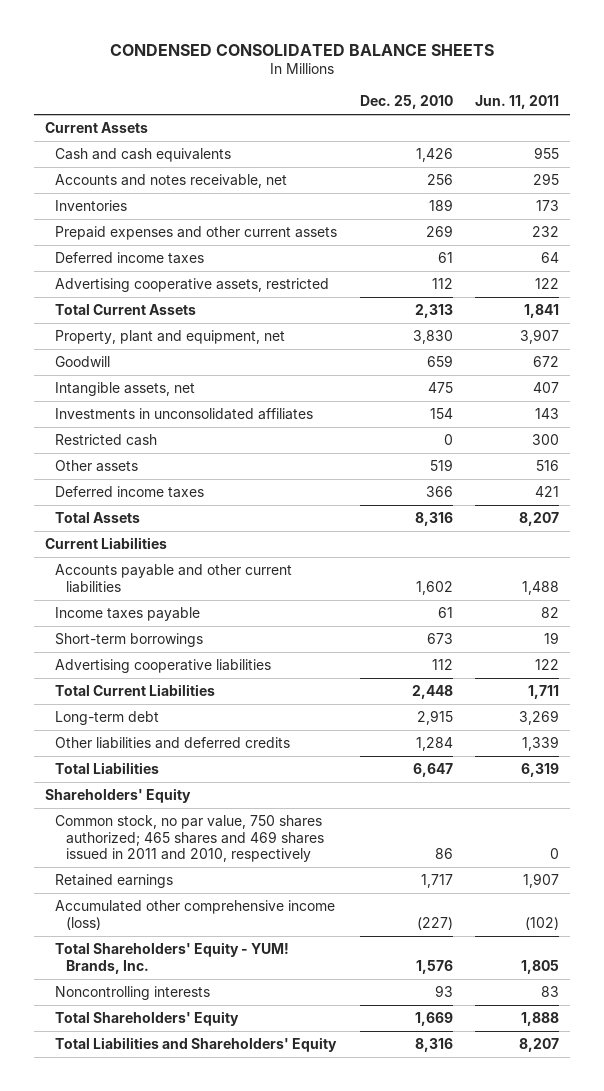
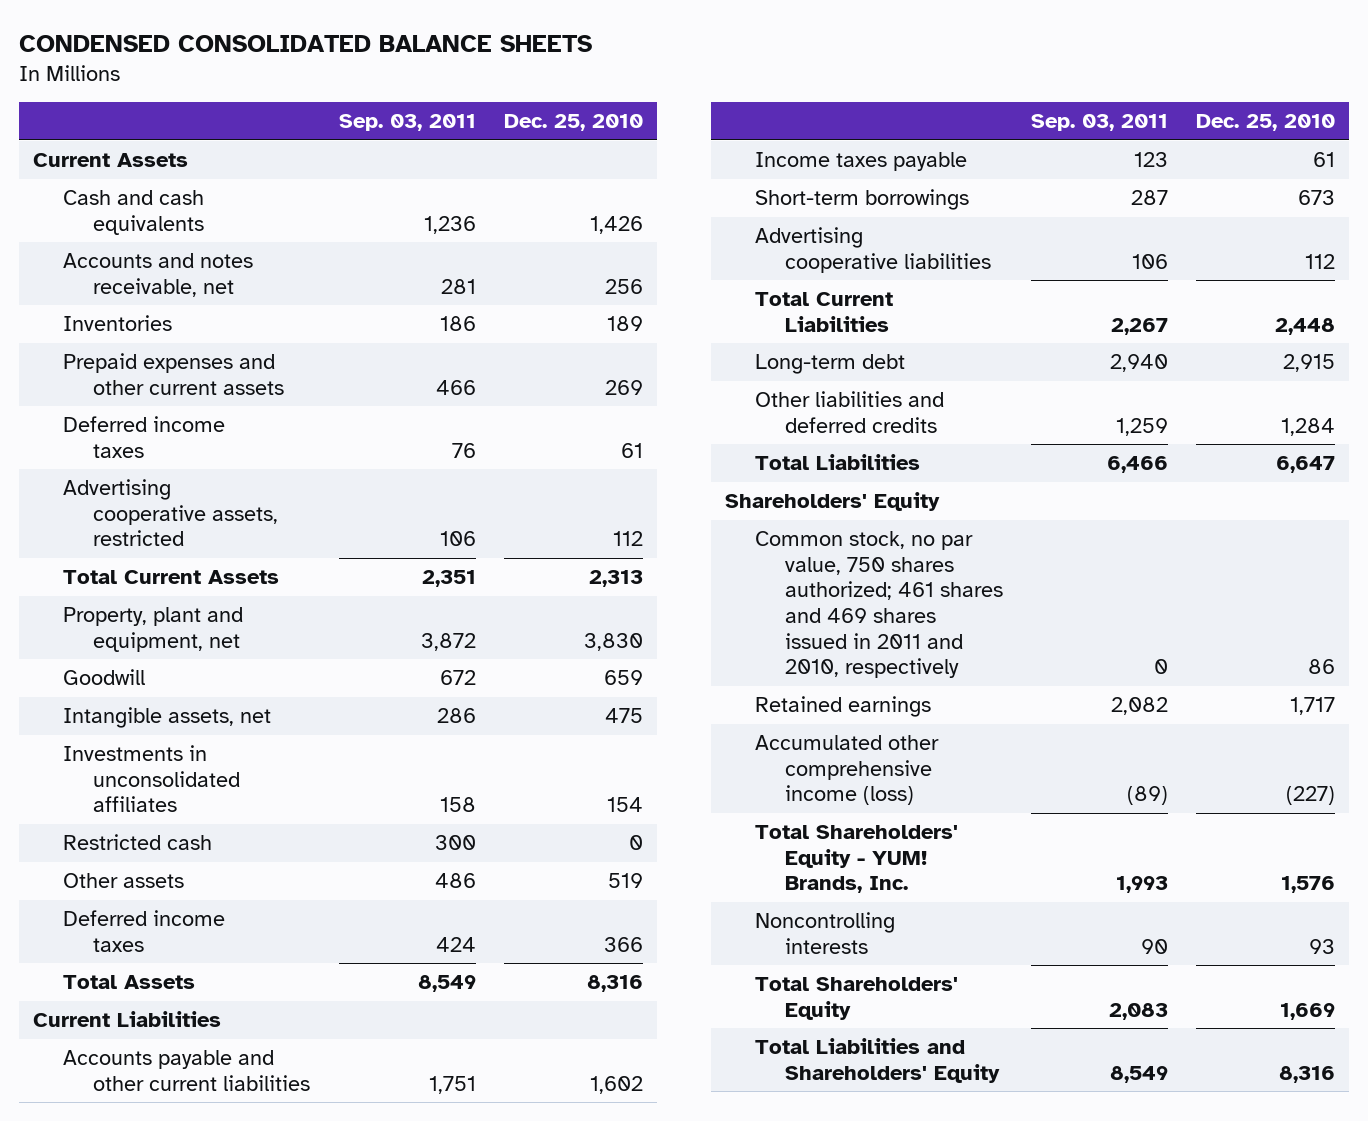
[474,95,559,110] Jun. 11, 2011 -> none
none -> [339,114,477,132] Sep. 03, 2011
[55,815,325,863] Common stock, no par value, 750 shares authorized; 465 shares and 469 shares issued in 2011 and 2010, respectively -> [754,531,1003,679] Common stock, no par value, 750 shares authorized; 461 shares and 469 shares issued in 2011 and 2010, respectively

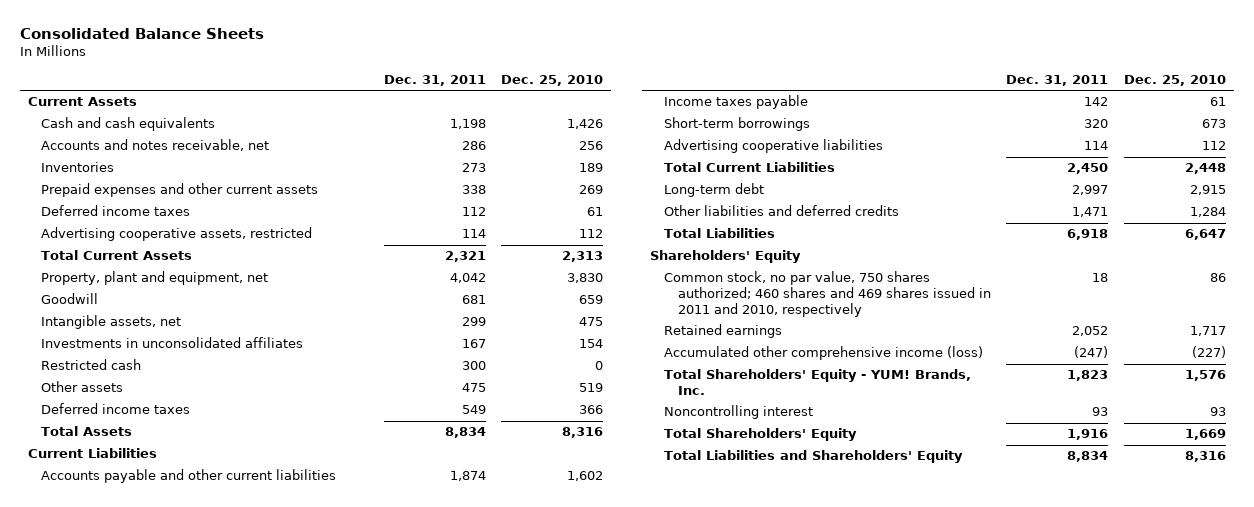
[19,35,593,53] CONDENSED CONSOLIDATED BALANCE SHEETS -> [19,28,264,40] Consolidated Balance Sheets
[339,114,477,132] Sep. 03, 2011 -> none
none -> [383,75,486,87] Dec. 31, 2011
[754,531,1003,679] Common stock, no par value, 750 shares authorized; 461 shares and 469 shares issued in 2011 and 2010, respectively -> [663,271,991,317] Common stock, no par value, 750 shares authorized; 460 shares and 469 shares issued in 2011 and 2010, respectively
[754,912,895,954] Noncontrolling interests -> [663,405,813,420] Noncontrolling interest

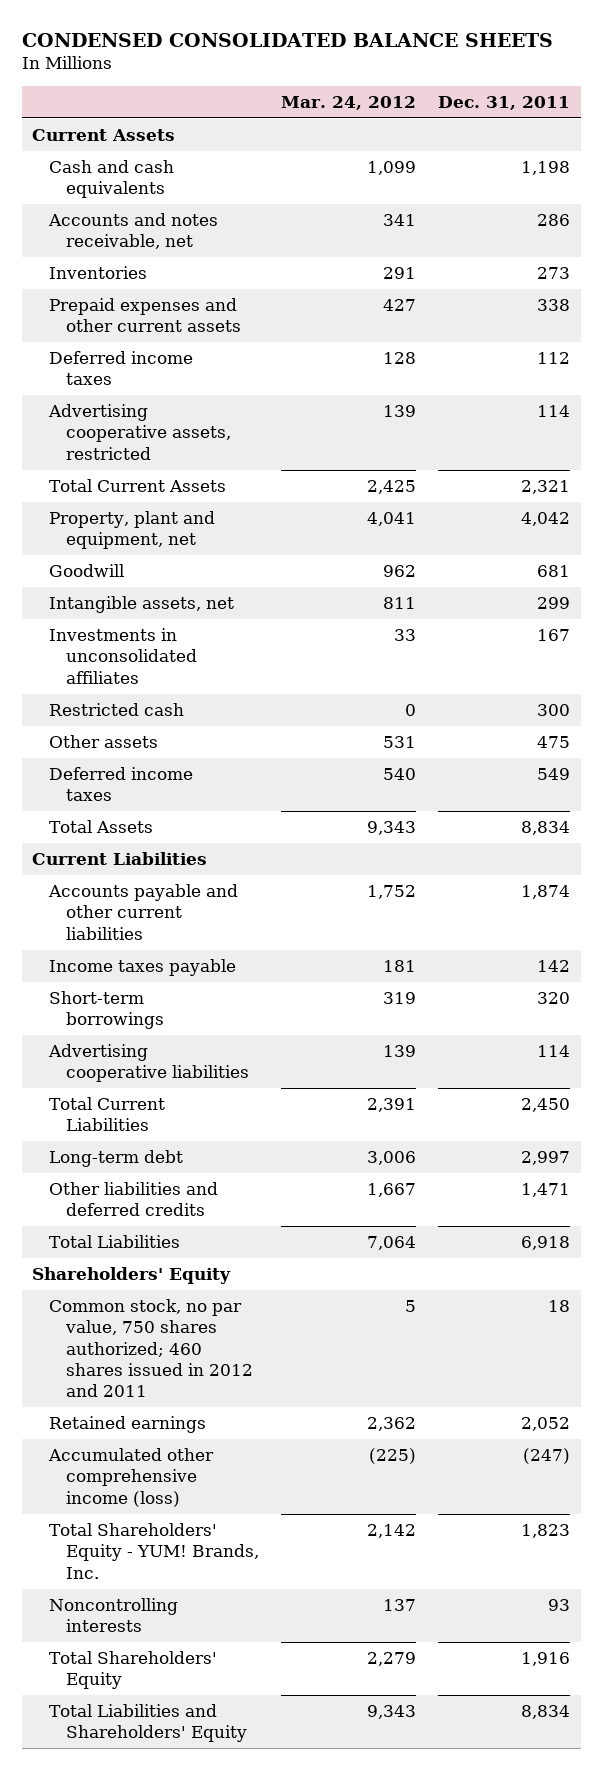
[19,28,264,40] Consolidated Balance Sheets -> [21,33,553,48] CONDENSED CONSOLIDATED BALANCE SHEETS
[501,75,604,87] Dec. 25, 2010 -> none
none -> [281,95,417,110] Mar. 24, 2012
[663,271,991,317] Common stock, no par value, 750 shares authorized; 460 shares and 469 shares issued in 2011 and 2010, respectively -> [49,1299,254,1398] Common stock, no par value, 750 shares authorized; 460 shares issued in 2012 and 2011
[663,405,813,420] Noncontrolling interest -> [49,1598,179,1633] Noncontrolling interests

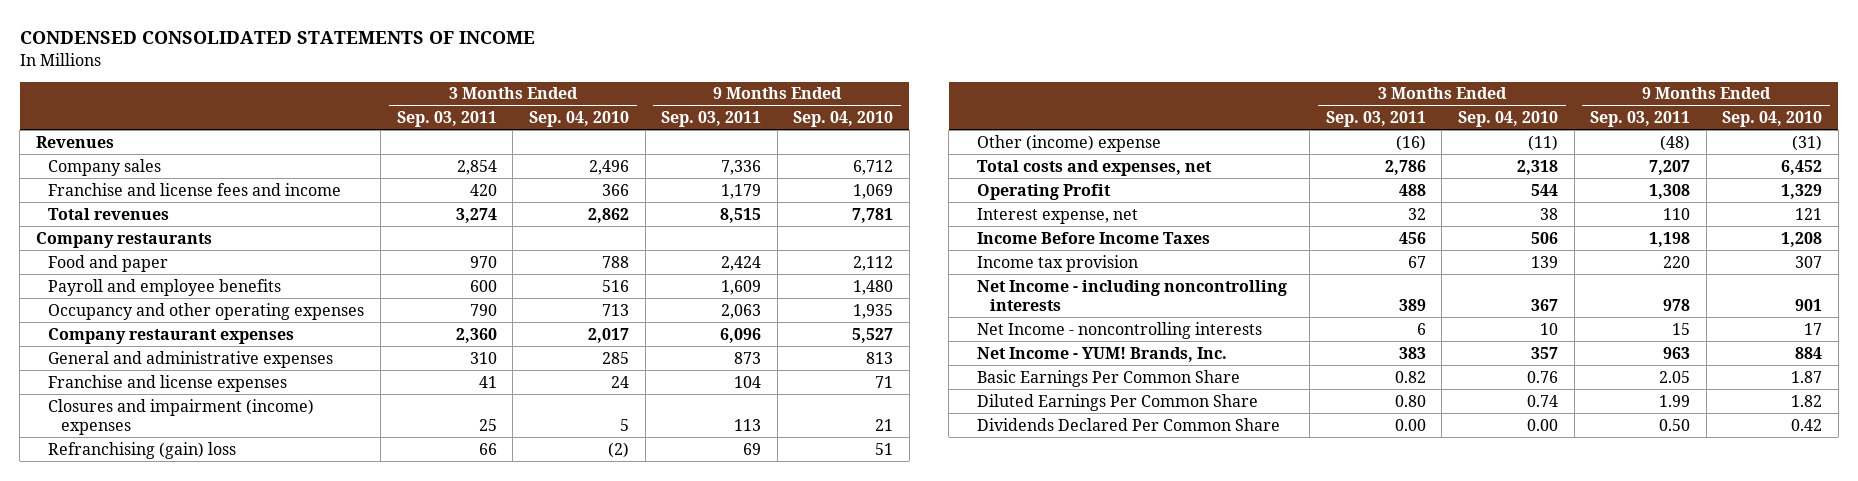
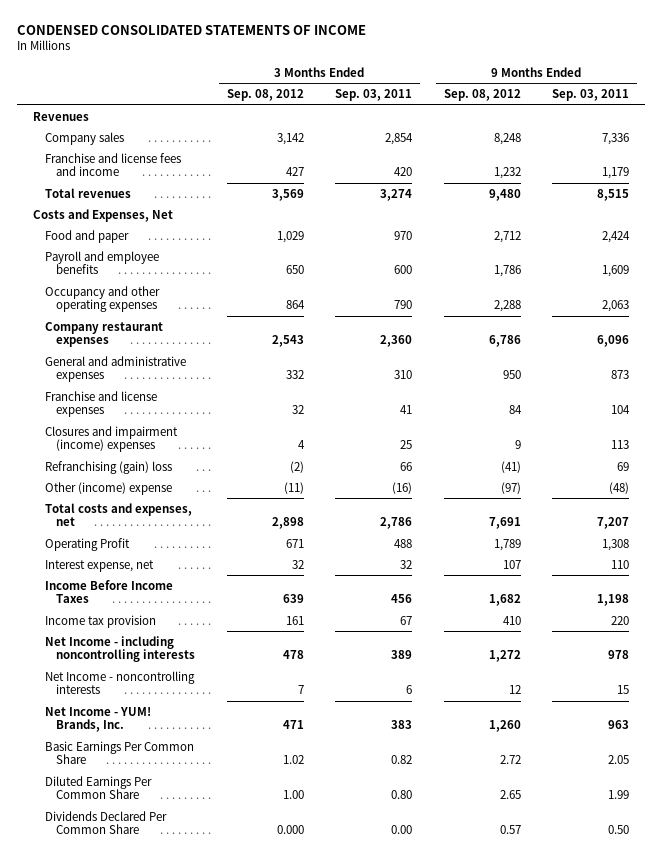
[528,111,629,128] Sep. 04, 2010 -> none
[793,111,894,128] Sep. 04, 2010 -> none
none -> [226,89,304,102] Sep. 08, 2012
none -> [443,89,521,102] Sep. 08, 2012
[36,231,213,248] Company restaurants -> [33,208,174,222] Costs and Expenses, Net

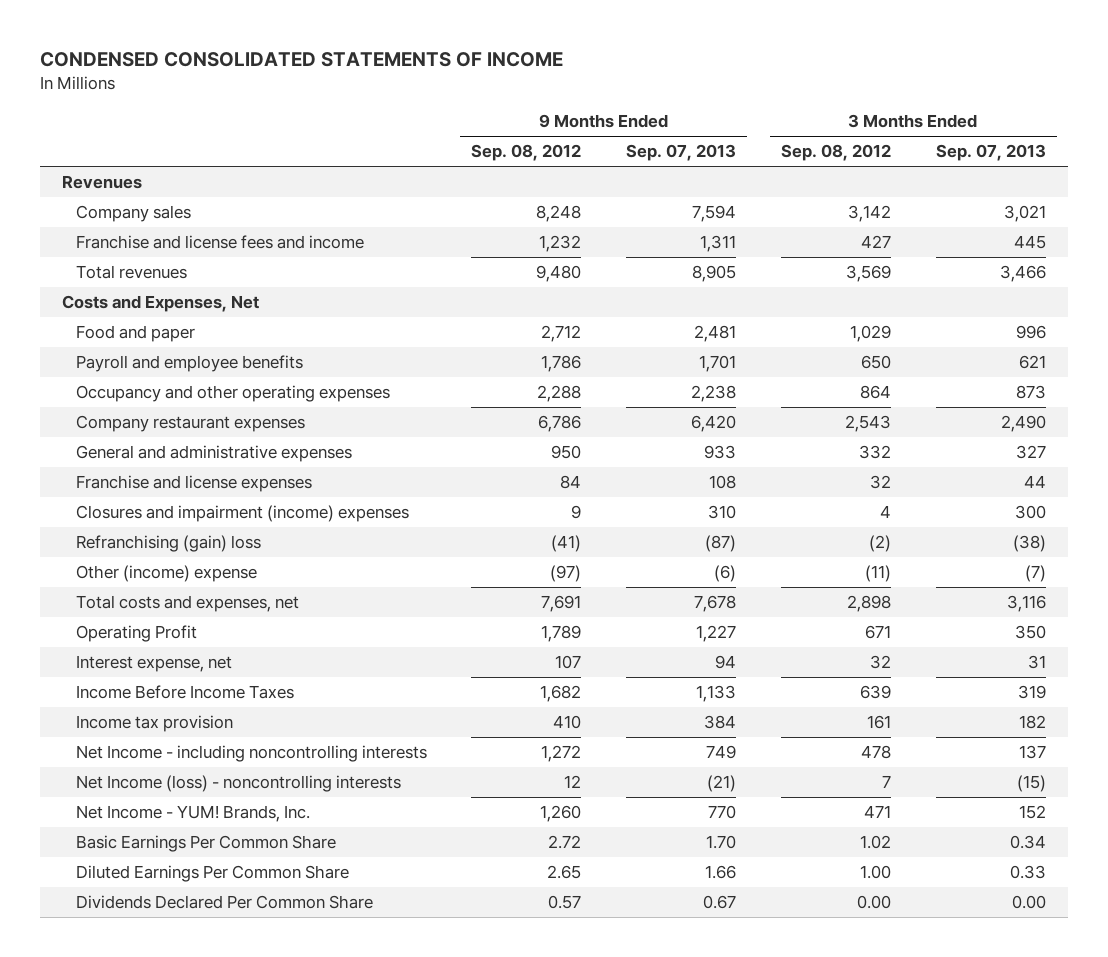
[335,89,413,102] Sep. 03, 2011 -> none
[552,89,630,102] Sep. 03, 2011 -> none
none -> [626,144,737,162] Sep. 07, 2013
none -> [935,144,1046,162] Sep. 07, 2013
[44,670,195,695] Net Income - noncontrolling interests -> [75,775,401,793] Net Income (loss) - noncontrolling interests
[276,825,304,835] 0.000 -> [857,895,892,910] 0.00

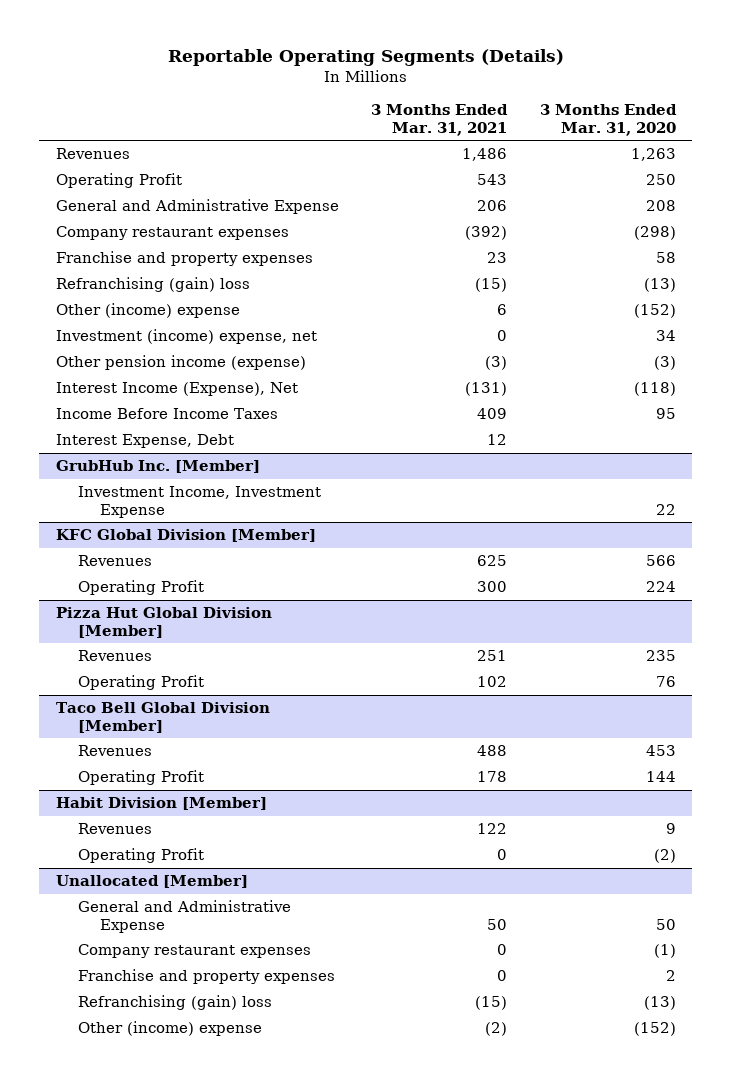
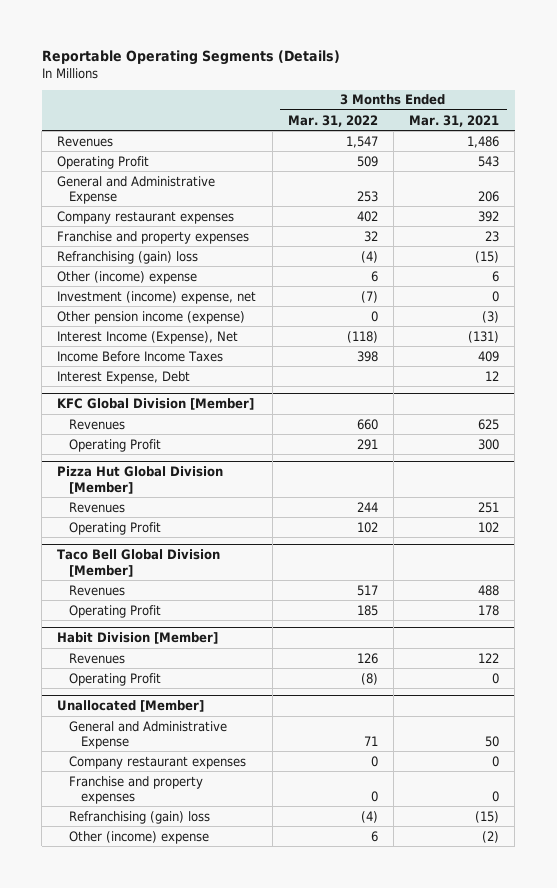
[539,104,677,136] 3 Months Ended Mar. 31, 2020 -> none
none -> [287,114,378,127] Mar. 31, 2022
[465,226,508,241] (392) -> [478,210,500,222] 392
[55,460,260,474] GrubHub Inc. [Member] -> none
[77,486,321,518] Investment Income, Investment Expense -> none

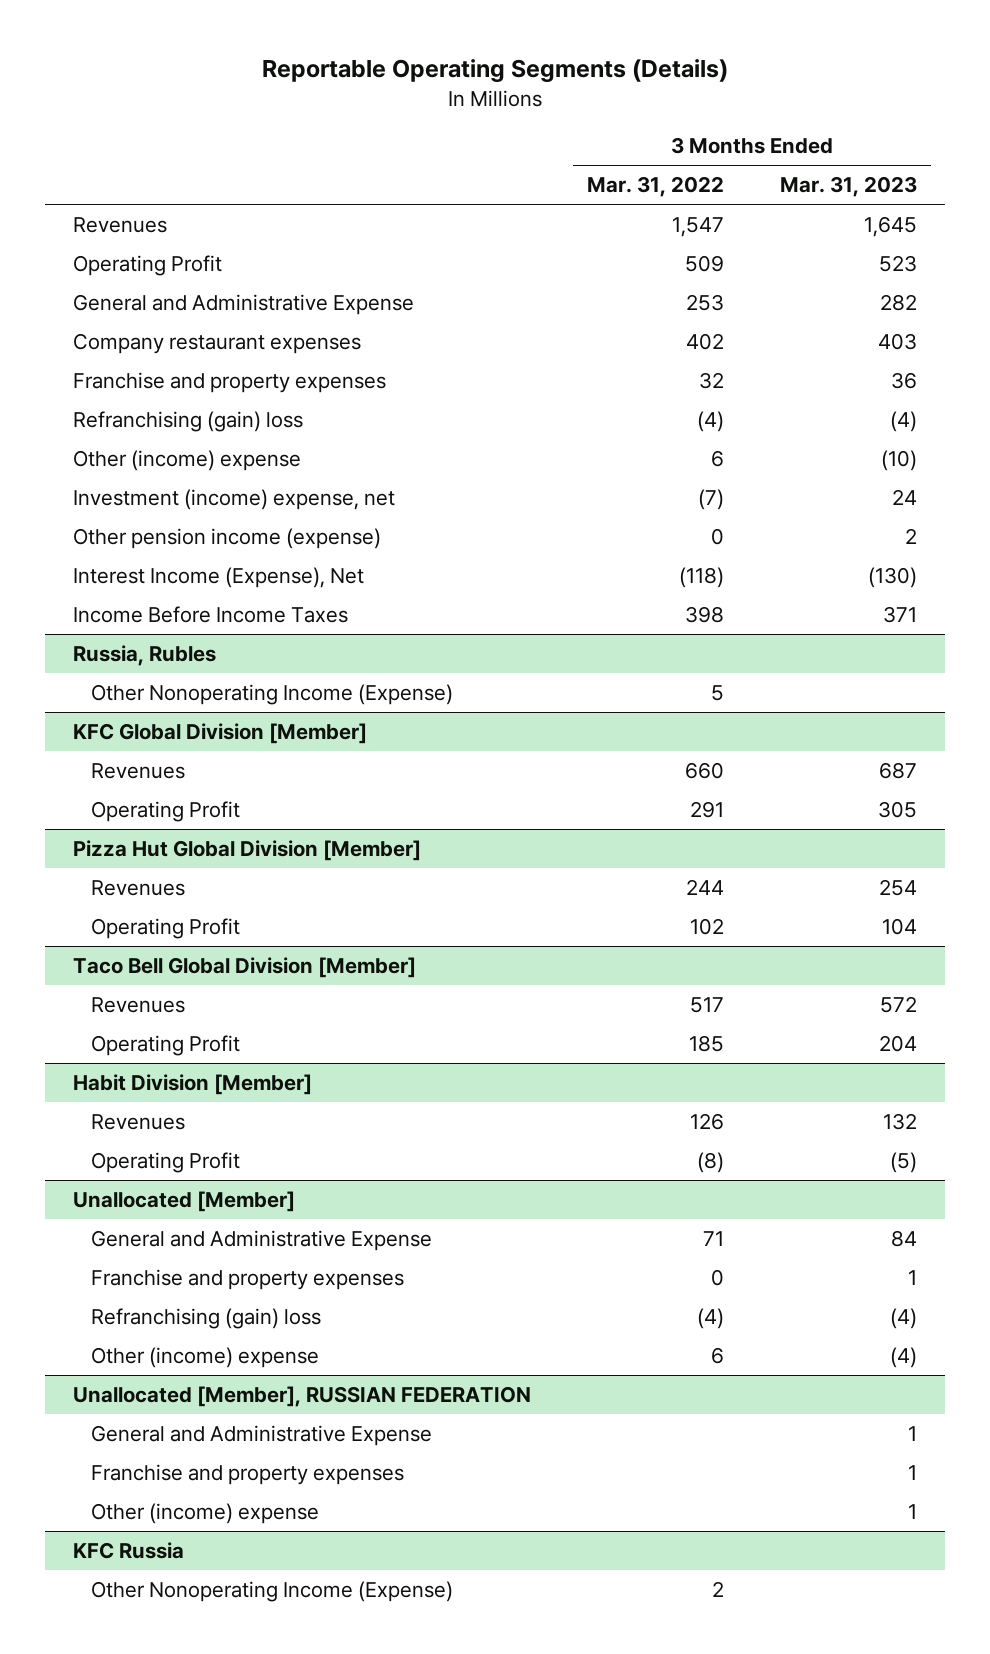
[409,114,500,127] Mar. 31, 2021 -> none
none -> [780,176,918,198] Mar. 31, 2023
[57,370,191,384] Interest Expense, Debt -> none
none -> [73,644,217,666] Russia, Rubles
none -> [91,683,454,705] Other Nonoperating Income (Expense)
[69,755,247,769] Company restaurant expenses -> none
none -> [73,1385,532,1407] Unallocated [Member], RUSSIAN FEDERATION
none -> [91,1424,433,1446] General and Administrative Expense
none -> [91,1463,405,1485] Franchise and property expenses
none -> [91,1502,320,1524] Other (income) expense
none -> [73,1541,185,1559] KFC Russia
none -> [91,1580,454,1602] Other Nonoperating Income (Expense)

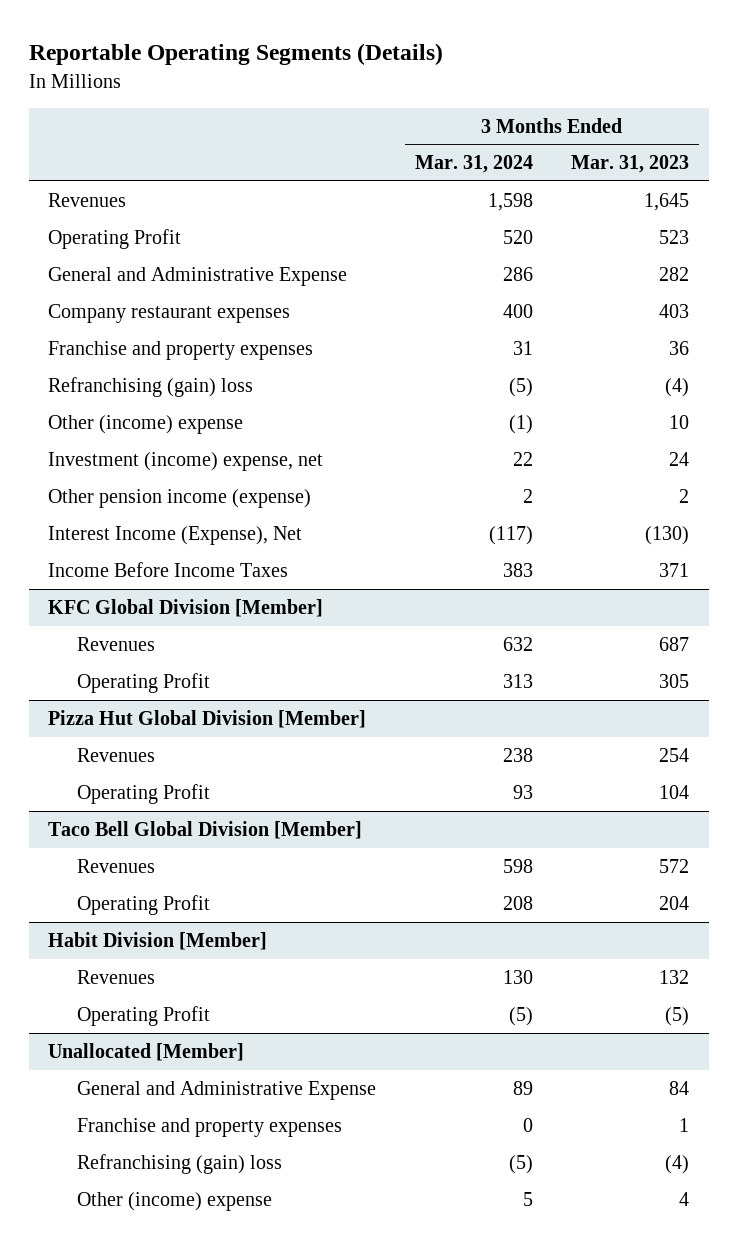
[587,176,725,198] Mar. 31, 2022 -> none
none -> [414,155,533,174] Mar. 31, 2024
[881,449,918,471] (10) -> [669,414,690,429] 10
[73,644,217,666] Russia, Rubles -> none
[91,683,454,705] Other Nonoperating Income (Expense) -> none
[73,1385,532,1407] Unallocated [Member], RUSSIAN FEDERATION -> none
[91,1424,433,1446] General and Administrative Expense -> none
[91,1463,405,1485] Franchise and property expenses -> none
[91,1502,320,1524] Other (income) expense -> none
[73,1541,185,1559] KFC Russia -> none
[91,1580,454,1602] Other Nonoperating Income (Expense) -> none
[890,1346,918,1368] (4) -> [679,1191,690,1206] 4

